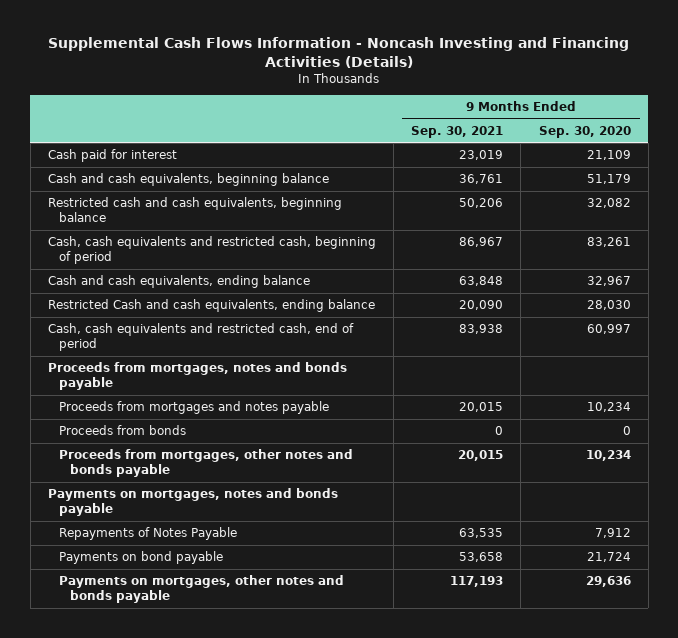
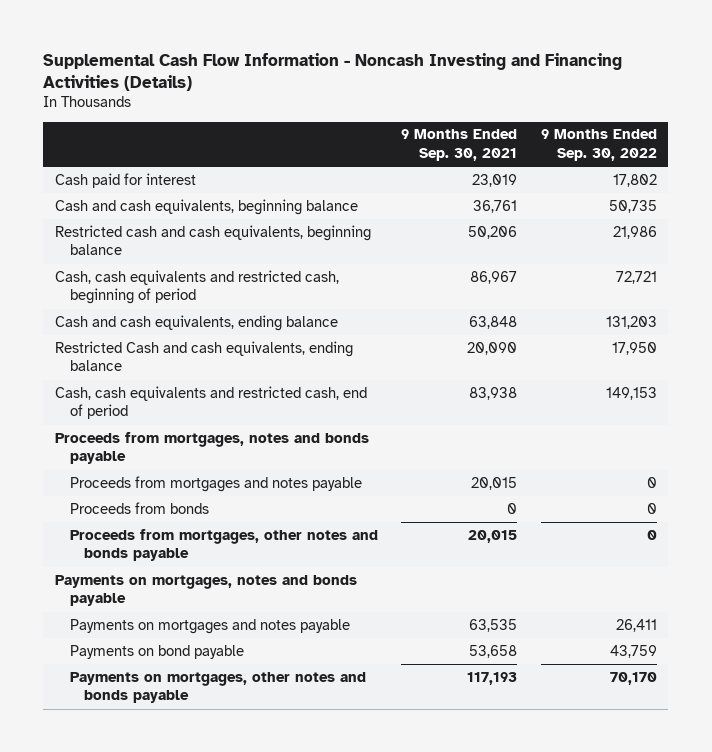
[48,37,630,68] Supplemental Cash Flows Information - Noncash Investing and Financing Activities (Details) -> [43,52,623,91] Supplemental Cash Flow Information - Noncash Investing and Financing Activities (Details)
[538,125,631,138] Sep. 30, 2020 -> none
none -> [540,129,657,161] 9 Months Ended Sep. 30, 2022
[58,527,237,541] Repayments of Notes Payable -> [69,618,350,634] Payments on mortgages and notes payable

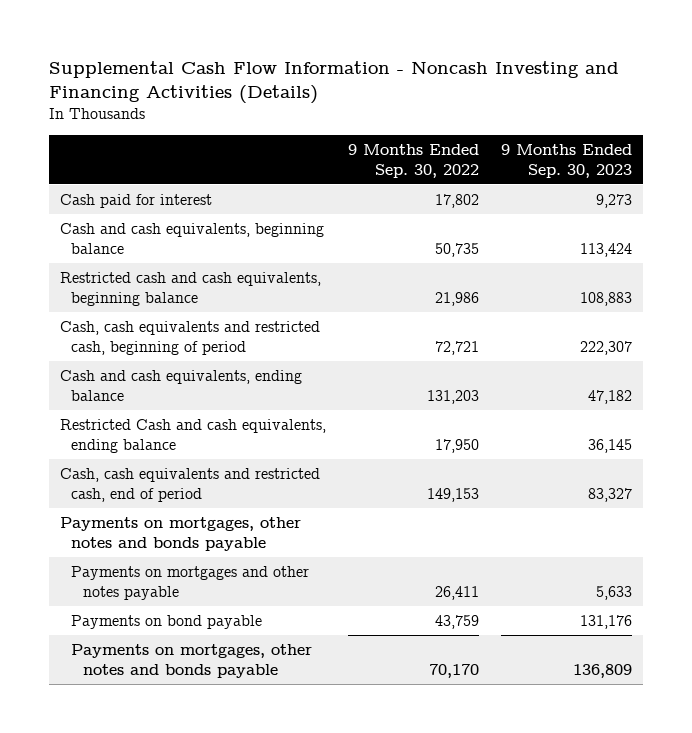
[401,129,518,161] 9 Months Ended Sep. 30, 2021 -> none
none -> [501,143,633,178] 9 Months Ended Sep. 30, 2023
[55,431,370,465] Proceeds from mortgages, notes and bonds payable -> none
[69,475,362,492] Proceeds from mortgages and notes payable -> none
[69,501,209,514] Proceeds from bonds -> none
[69,528,378,562] Proceeds from mortgages, other notes and bonds payable -> none
[55,574,358,607] Payments on mortgages, notes and bonds payable -> [60,517,302,551] Payments on mortgages, other notes and bonds payable
[69,618,350,634] Payments on mortgages and notes payable -> [71,566,310,600] Payments on mortgages and other notes payable

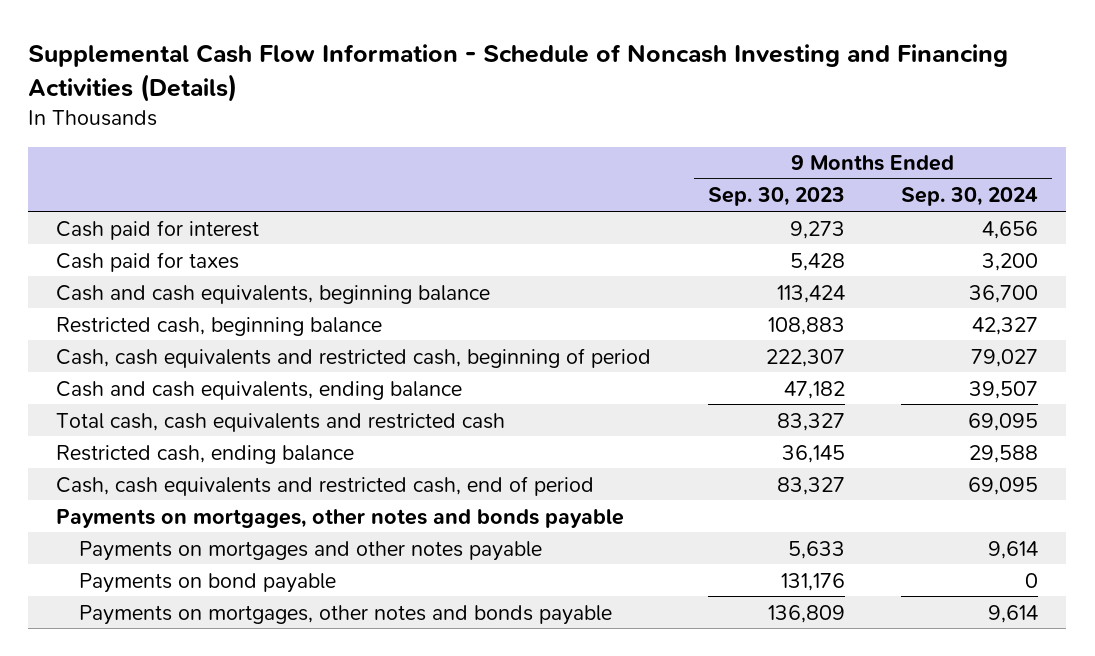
[49,60,620,104] Supplemental Cash Flow Information - Noncash Investing and Financing Activities (Details) -> [28,44,1009,102] Supplemental Cash Flow Information - Schedule of Noncash Investing and Financing Activities (Details)
[348,143,480,178] 9 Months Ended Sep. 30, 2022 -> none
none -> [901,187,1039,207] Sep. 30, 2024
none -> [56,251,240,272] Cash paid for taxes
[60,272,322,306] Restricted cash and cash equivalents, beginning balance -> [56,316,383,336] Restricted cash, beginning balance
none -> [56,412,506,432] Total cash, cash equivalents and restricted cash
[60,419,327,453] Restricted Cash and cash equivalents, ending balance -> [56,444,355,464] Restricted cash, ending balance

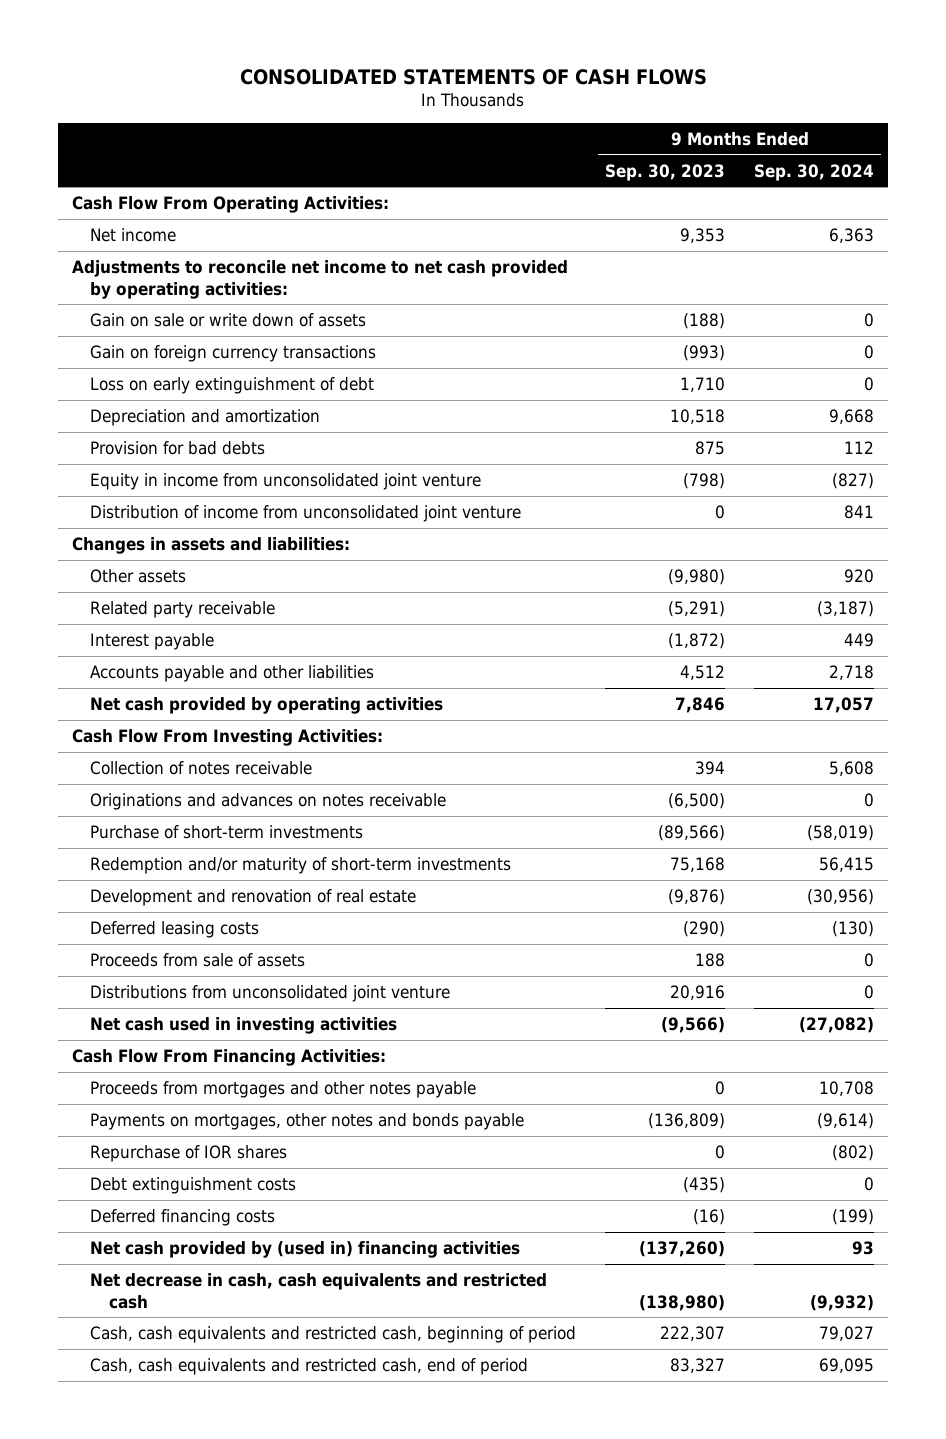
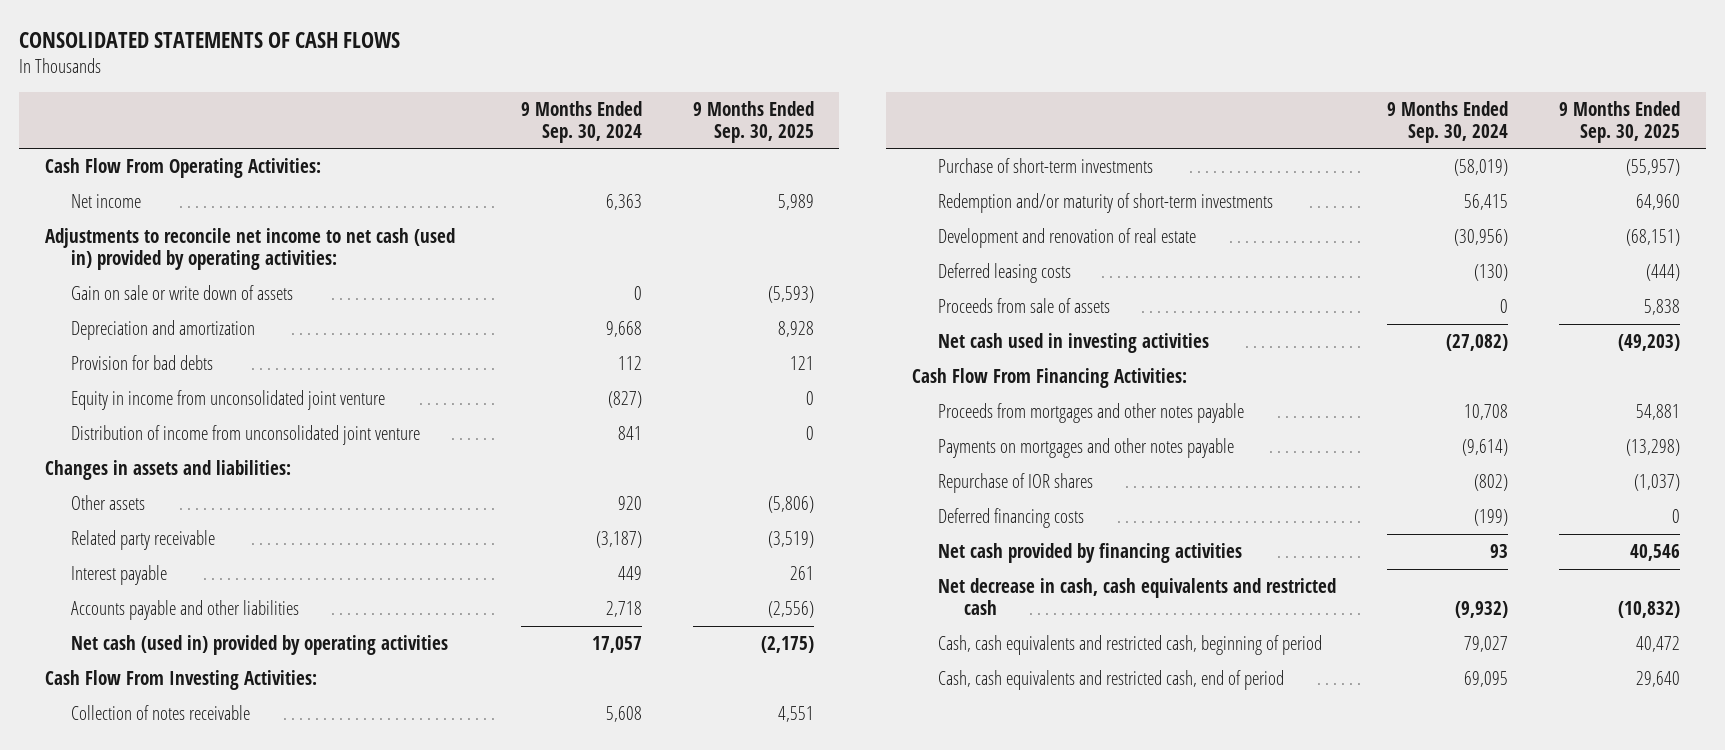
[605,163,726,181] Sep. 30, 2023 -> none
none -> [692,100,814,143] 9 Months Ended Sep. 30, 2025
[71,259,568,299] Adjustments to reconcile net income to net cash provided by operating activities: -> [44,227,455,270] Adjustments to reconcile net income to net cash (used in) provided by operating activities:
[90,344,377,362] Gain on foreign currency transactions -> none
[90,376,375,394] Loss on early extinguishment of debt -> none
[90,696,444,714] Net cash provided by operating activities -> [71,634,449,655] Net cash (used in) provided by operating activities
[90,792,447,810] Originations and advances on notes receivable -> none
[90,984,451,1002] Distributions from unconsolidated joint venture -> none
[90,1112,525,1130] Payments on mortgages, other notes and bonds payable -> [937,437,1234,458] Payments on mortgages and other notes payable
[90,1176,297,1194] Debt extinguishment costs -> none
[90,1240,521,1258] Net cash provided by (used in) financing activities -> [937,542,1242,563] Net cash provided by financing activities

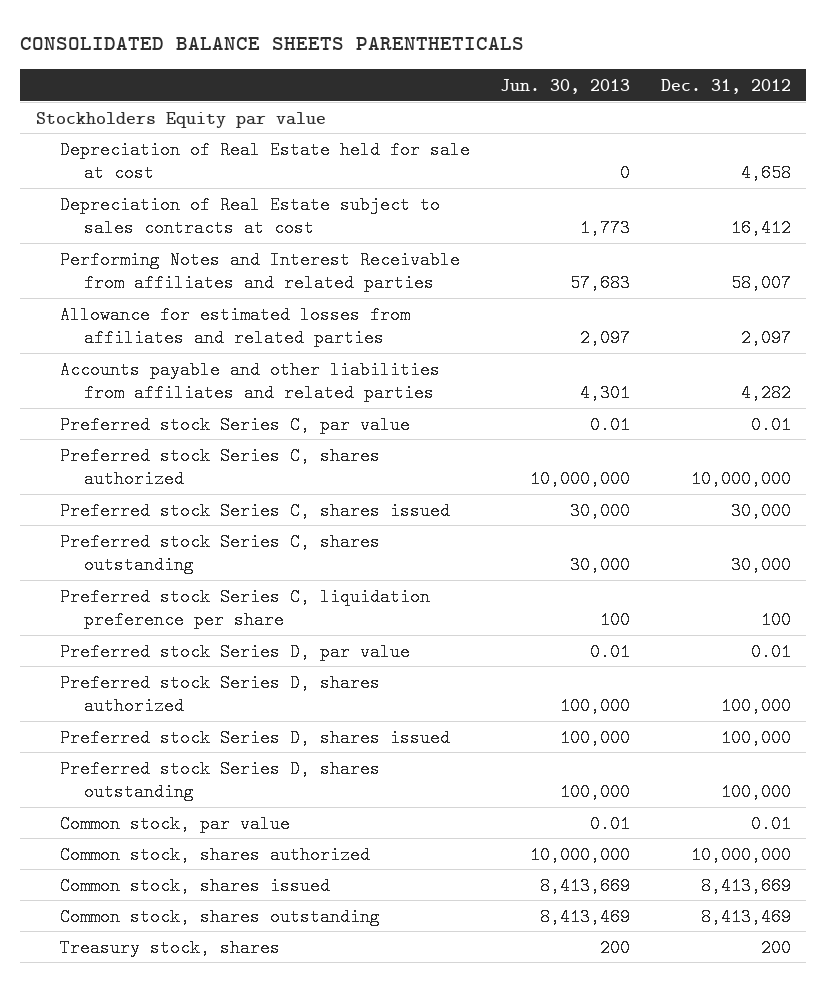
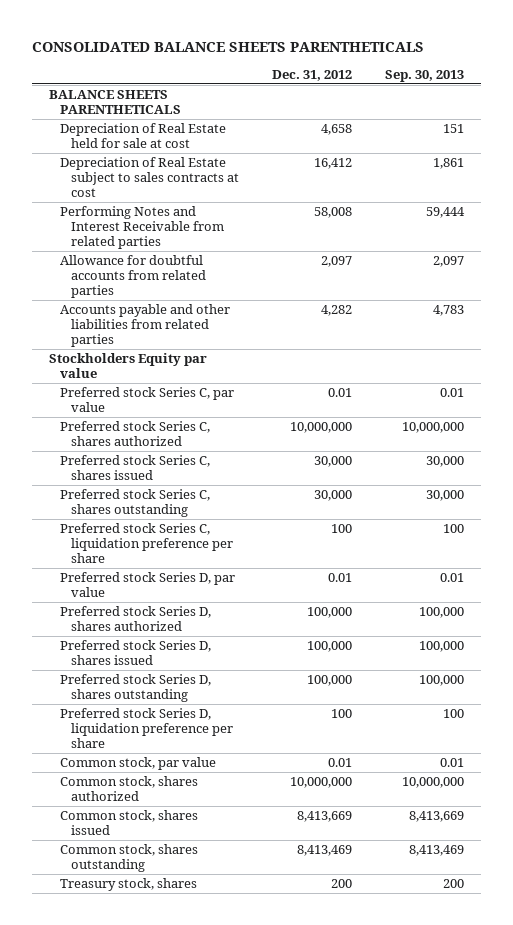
[500,78,631,94] Jun. 30, 2013 -> none
none -> [385,69,465,82] Sep. 30, 2013
none -> [48,90,181,114] BALANCE SHEETS PARENTHETICALS
[60,250,461,292] Performing Notes and Interest Receivable from affiliates and related parties -> [59,206,224,249] Performing Notes and Interest Receivable from related parties
[730,273,791,292] 58,007 -> [314,207,353,219] 58,008
[60,305,411,347] Allowance for estimated losses from affiliates and related parties -> [59,255,206,298] Allowance for doubtful accounts from related parties
[60,360,441,402] Accounts payable and other liabilities from affiliates and related parties -> [59,304,230,347] Accounts payable and other liabilities from related parties
[35,111,326,128] Stockholders Equity par value -> [48,353,207,378] Stockholders Equity par value
none -> [59,708,233,748] Preferred stock Series D, liquidation preference per share

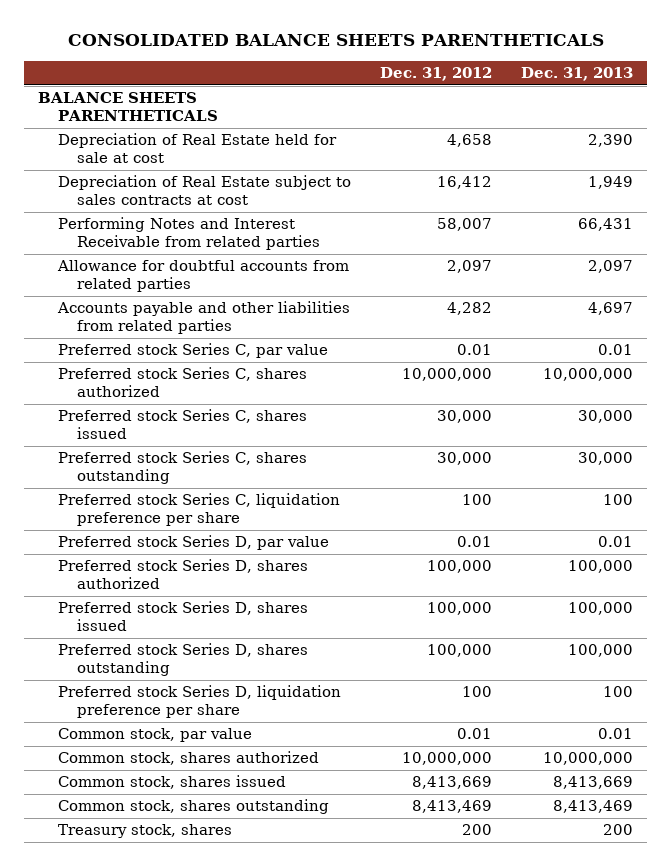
[385,69,465,82] Sep. 30, 2013 -> none
none -> [520,66,633,81] Dec. 31, 2013
[314,207,353,219] 58,008 -> [436,218,492,232] 58,007
[48,353,207,378] Stockholders Equity par value -> none

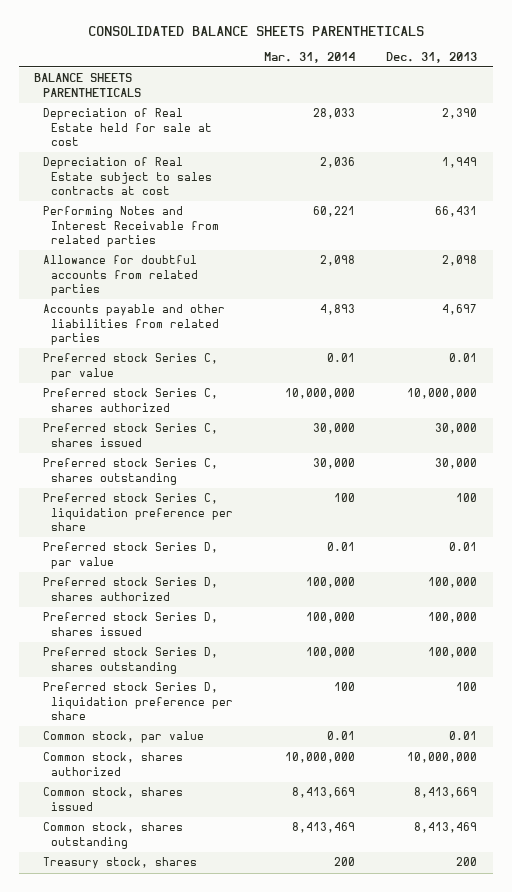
[379,66,492,81] Dec. 31, 2012 -> none
none -> [264,51,356,63] Mar. 31, 2014
[587,260,633,274] 2,097 -> [442,255,478,267] 2,098

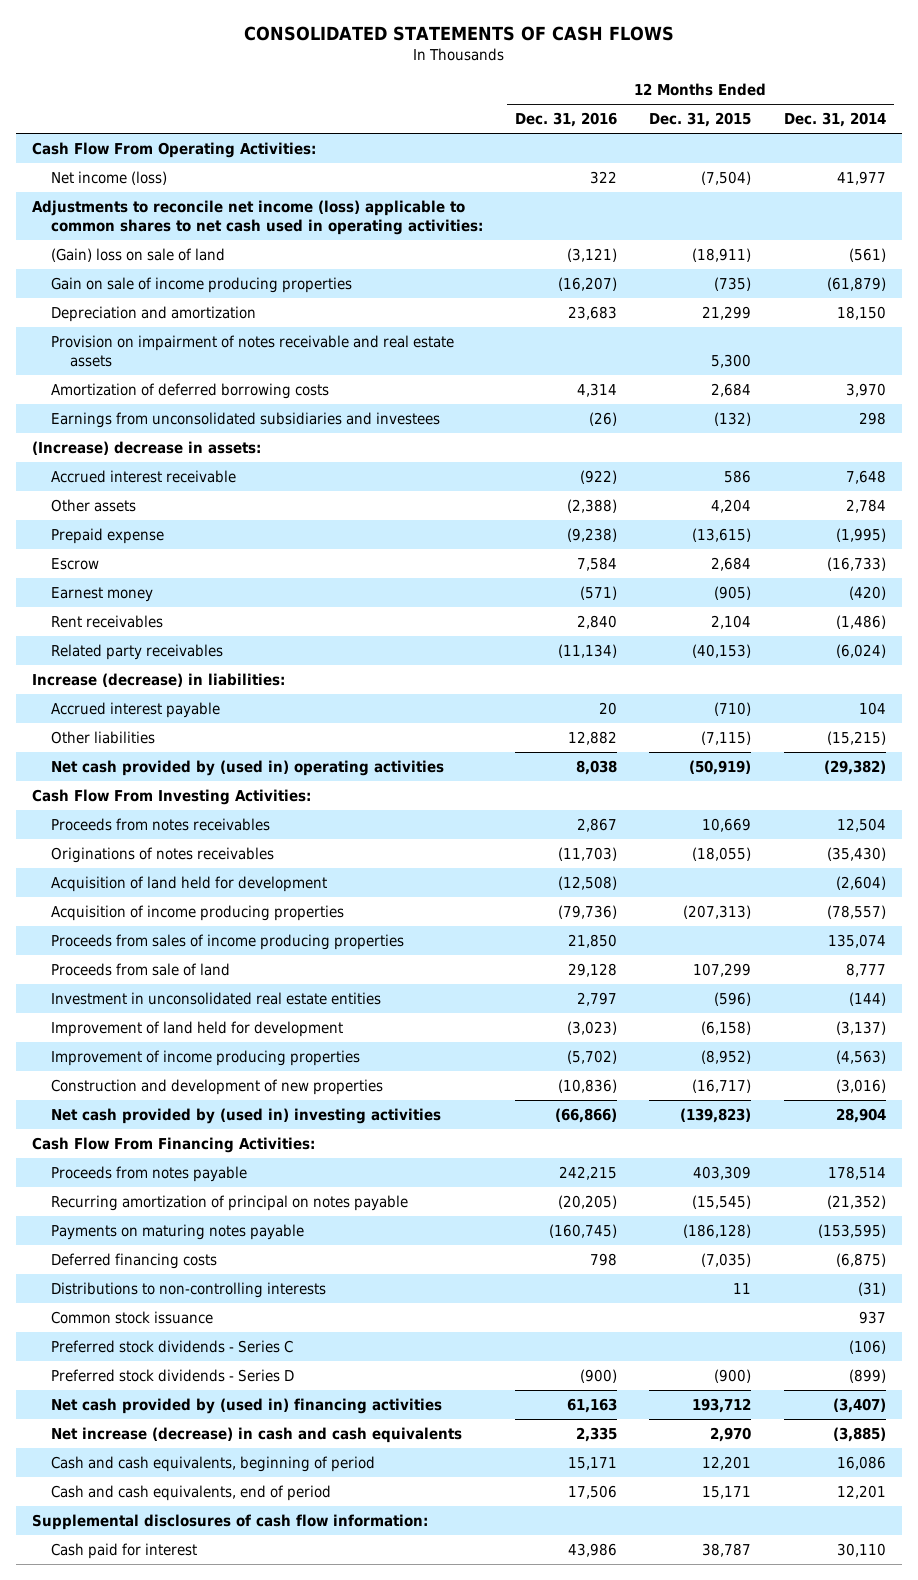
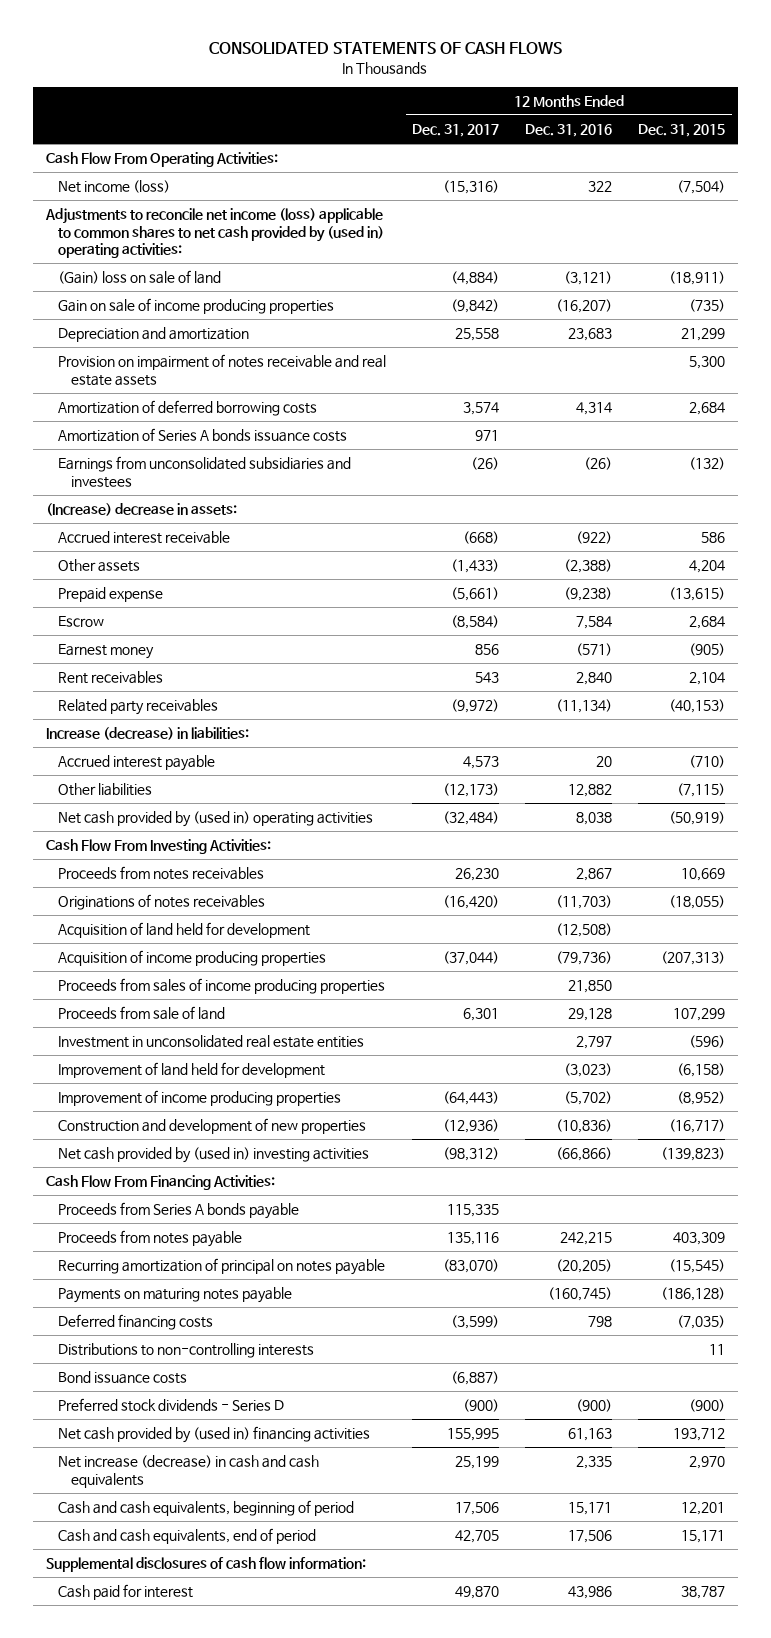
[783,112,886,128] Dec. 31, 2014 -> none
none -> [412,123,500,137] Dec. 31, 2017
[32,200,484,235] Adjustments to reconcile net income (loss) applicable to common shares to net cash used in operating activities: -> [44,208,385,259] Adjustments to reconcile net income (loss) applicable to common shares to net cash provided by (used in) operating activities:
none -> [58,428,348,443] Amortization of Series A bonds issuance costs
none -> [58,1202,300,1220] Proceeds from Series A bonds payable
[51,1311,214,1325] Common stock issuance -> none
[51,1340,294,1354] Preferred stock dividends - Series C -> none
none -> [58,1371,188,1385] Bond issuance costs

